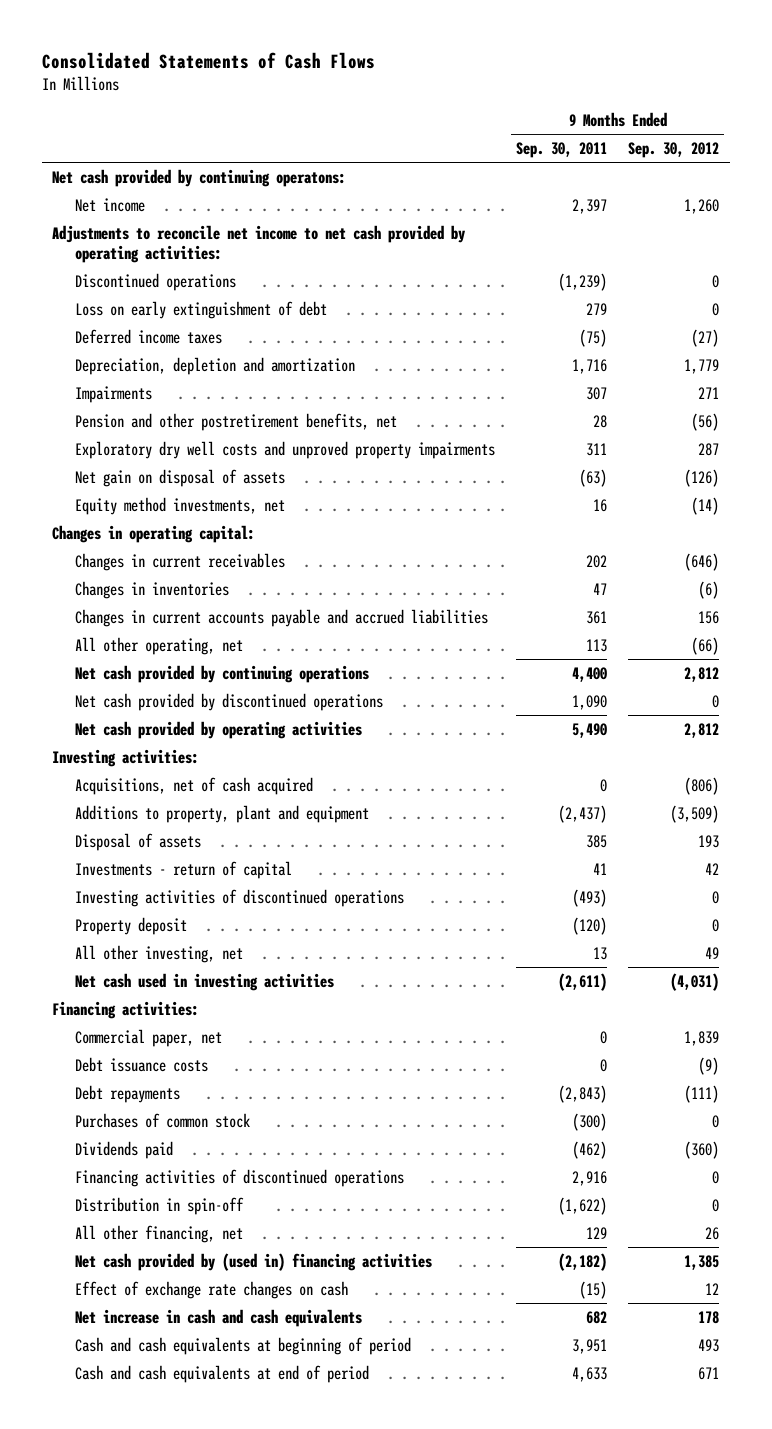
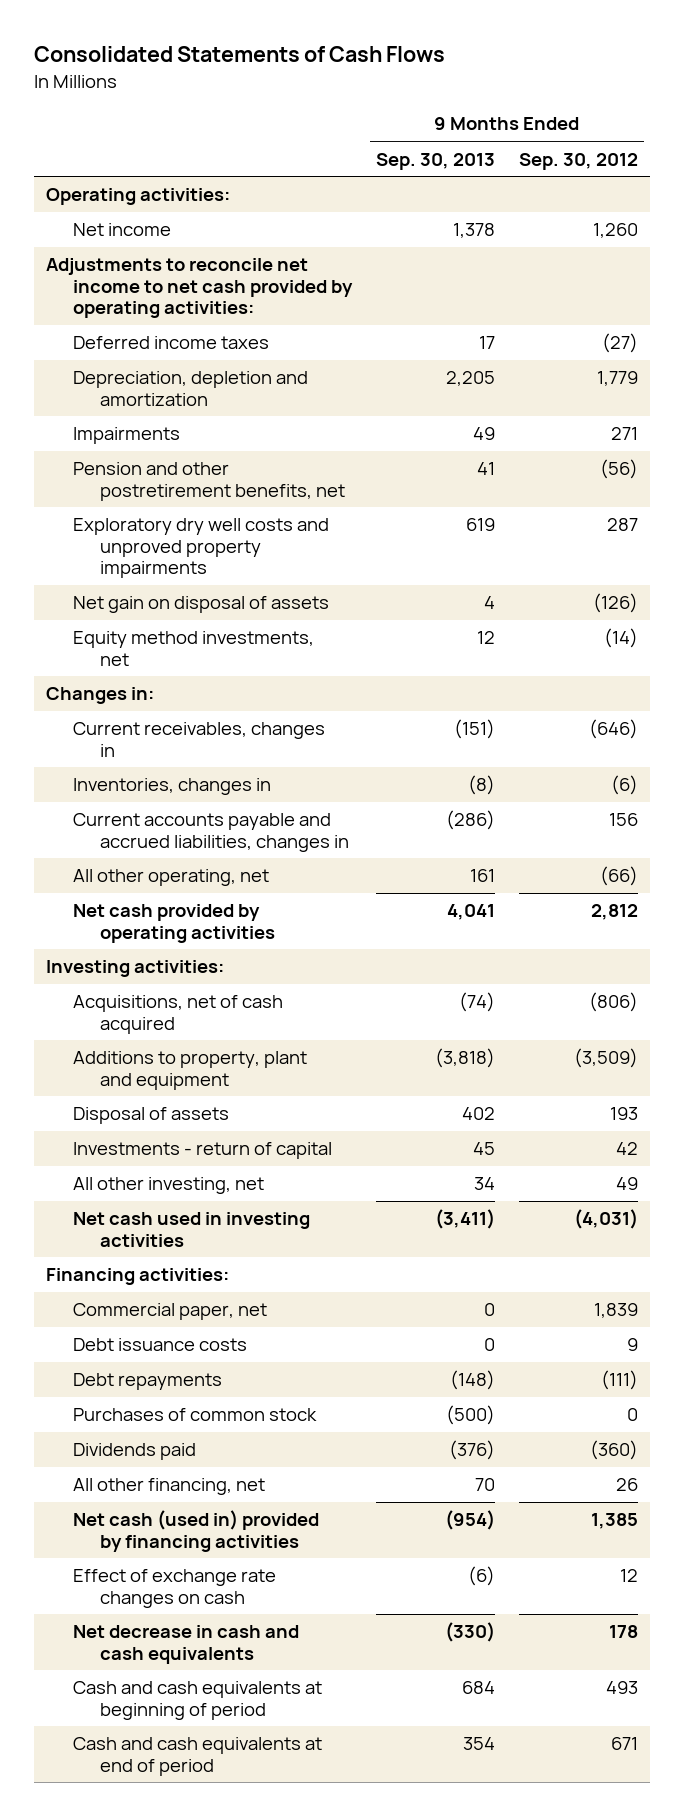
[516,141,608,158] Sep. 30, 2011 -> none
none -> [375,152,495,170] Sep. 30, 2013
[52,168,347,187] Net cash provided by continuing operatons: -> [45,188,230,206] Operating activities:
[75,272,237,291] Discontinued operations -> none
[75,300,328,319] Loss on early extinguishment of debt -> none
[52,524,256,543] Changes in operating capital: -> [45,687,154,705] Changes in:
[75,552,286,571] Changes in current receivables -> [72,722,325,757] Current receivables, changes in
[75,580,230,599] Changes in inventories -> [72,778,271,796] Inventories, changes in
[75,608,489,627] Changes in current accounts payable and accrued liabilities -> [72,813,350,852] Current accounts payable and accrued liabilities, changes in
[75,664,370,683] Net cash provided by continuing operations -> none
[75,692,384,711] Net cash provided by discontinued operations -> none
[75,888,405,907] Investing activities of discontinued operations -> none
[75,916,188,935] Property deposit -> none
[698,1056,720,1075] (9) -> [626,1338,638,1352] 9
[75,1168,405,1187] Financing activities of discontinued operations -> none
[75,1196,245,1215] Distribution in spin-off -> none
[75,1252,433,1271] Net cash provided by (used in) financing activities -> [72,1510,319,1552] Net cash (used in) provided by financing activities
[75,1308,363,1327] Net increase in cash and cash equivalents -> [72,1625,299,1664] Net decrease in cash and cash equivalents

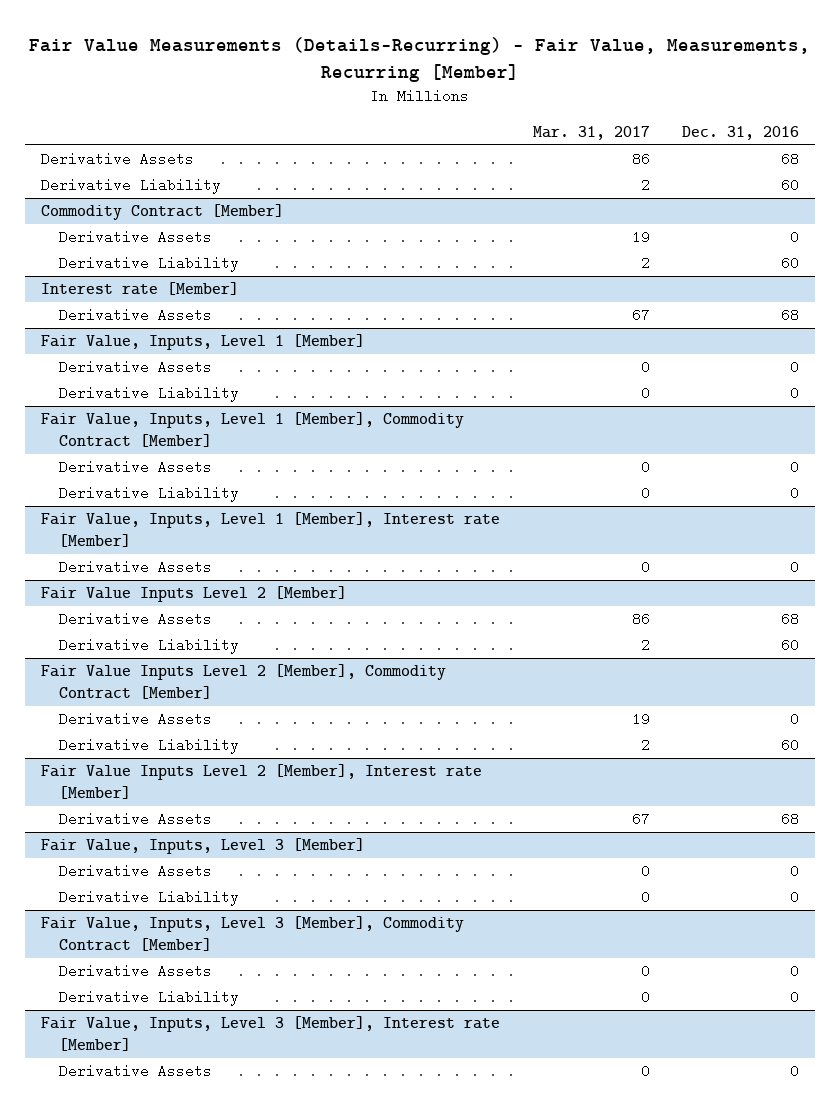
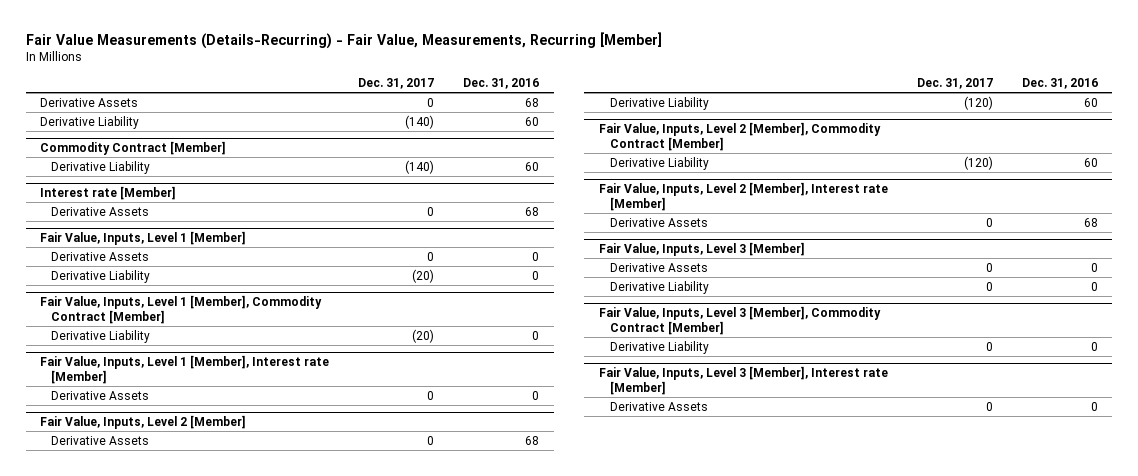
[532,125,650,140] Mar. 31, 2017 -> none
none -> [358,78,435,90] Dec. 31, 2017
[58,230,212,245] Derivative Assets -> none
[58,460,212,475] Derivative Assets -> none
[41,586,348,603] Fair Value Inputs Level 2 [Member] -> [40,415,247,430] Fair Value, Inputs, Level 2 [Member]
[58,712,212,727] Derivative Assets -> none
[41,664,447,699] Fair Value Inputs Level 2 [Member], Commodity Contract [Member] -> [598,122,881,152] Fair Value, Inputs, Level 2 [Member], Commodity Contract [Member]
[41,764,483,799] Fair Value Inputs Level 2 [Member], Interest rate [Member] -> [598,182,888,212] Fair Value, Inputs, Level 2 [Member], Interest rate [Member]
[58,964,212,979] Derivative Assets -> none

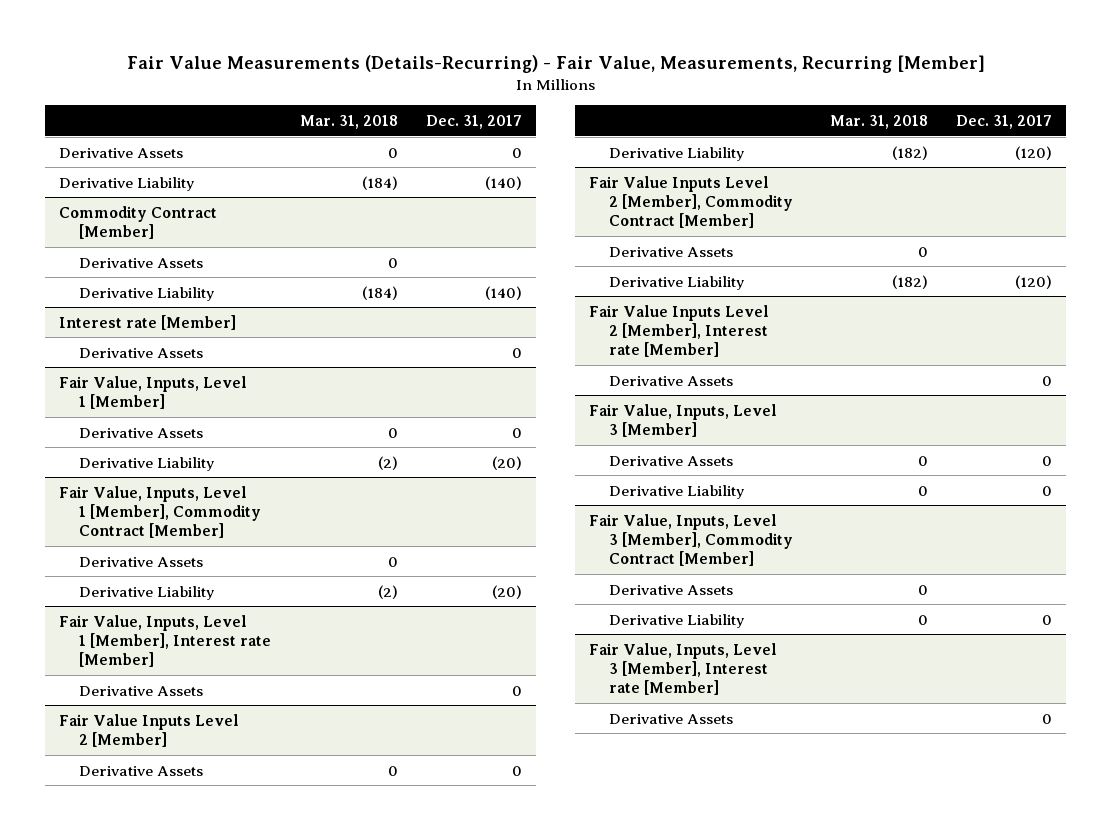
[463,78,540,90] Dec. 31, 2016 -> none
none -> [299,115,398,130] Mar. 31, 2018
none -> [79,257,204,268] Derivative Assets
none -> [79,556,204,567] Derivative Assets
[40,415,247,430] Fair Value, Inputs, Level 2 [Member] -> [59,713,240,747] Fair Value Inputs Level 2 [Member]
[598,122,881,152] Fair Value, Inputs, Level 2 [Member], Commodity Contract [Member] -> [589,175,794,228] Fair Value Inputs Level 2 [Member], Commodity Contract [Member]
none -> [609,246,734,257] Derivative Assets
[598,182,888,212] Fair Value, Inputs, Level 2 [Member], Interest rate [Member] -> [589,304,770,357] Fair Value Inputs Level 2 [Member], Interest rate [Member]
none -> [609,584,734,595] Derivative Assets

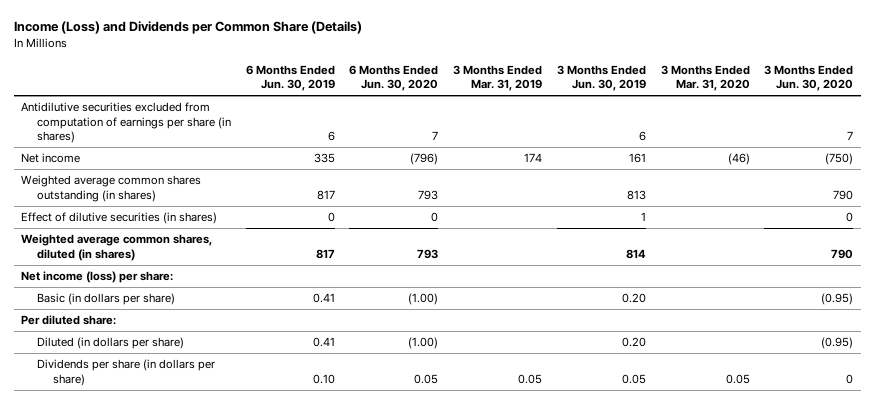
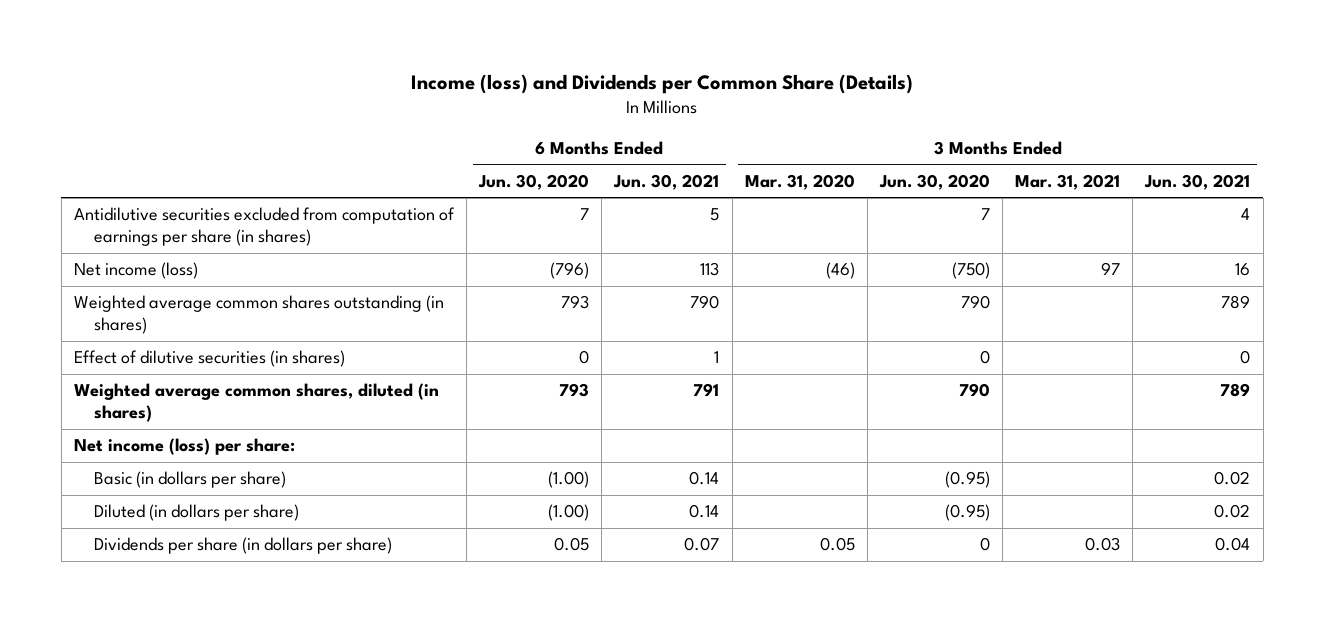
[13,21,362,35] Income (Loss) and Dividends per Common Share (Details) -> [411,74,914,95] Income (loss) and Dividends per Common Share (Details)
[245,64,335,91] 6 Months Ended Jun. 30, 2019 -> none
[453,64,543,91] 3 Months Ended Mar. 31, 2019 -> none
[556,64,646,91] 3 Months Ended Jun. 30, 2019 -> none
none -> [613,173,720,190] Jun. 30, 2021
none -> [1015,173,1121,190] Mar. 31, 2021
none -> [1144,173,1251,190] Jun. 30, 2021
[20,153,80,164] Net income -> [73,262,198,280] Net income (loss)
[20,315,116,326] Per diluted share: -> none

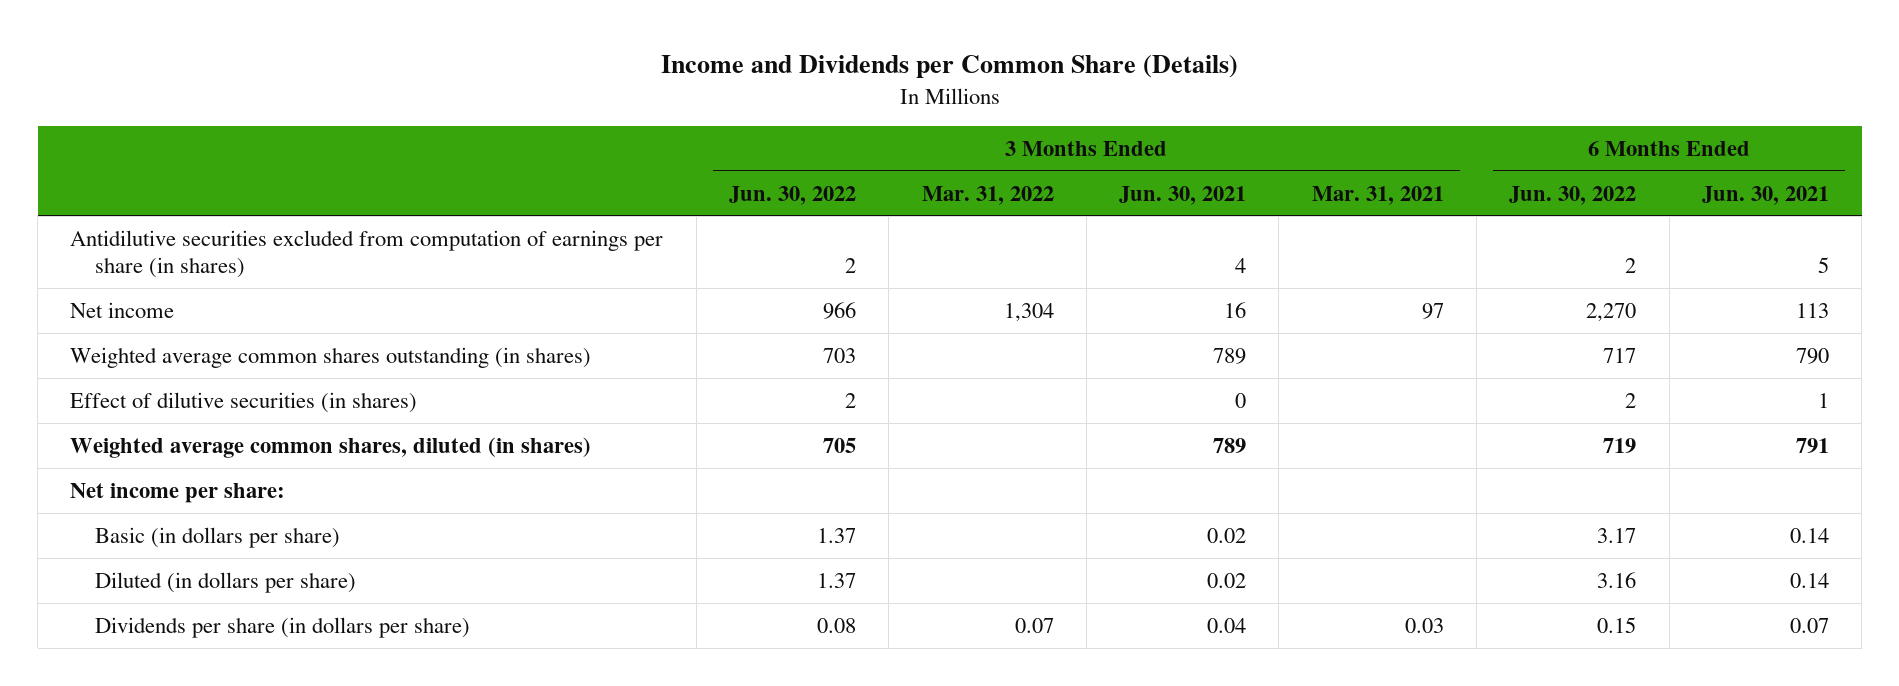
[411,74,914,95] Income (loss) and Dividends per Common Share (Details) -> [660,54,1238,78] Income and Dividends per Common Share (Details)
[478,173,590,190] Jun. 30, 2020 -> none
[744,173,855,190] Mar. 31, 2020 -> none
[878,173,990,190] Jun. 30, 2020 -> none
none -> [729,185,857,205] Jun. 30, 2022
none -> [921,185,1054,205] Mar. 31, 2022
none -> [1509,185,1637,205] Jun. 30, 2022
[73,262,198,280] Net income (loss) -> [70,301,175,318] Net income
[73,438,295,456] Net income (loss) per share: -> [70,482,286,503] Net income per share:

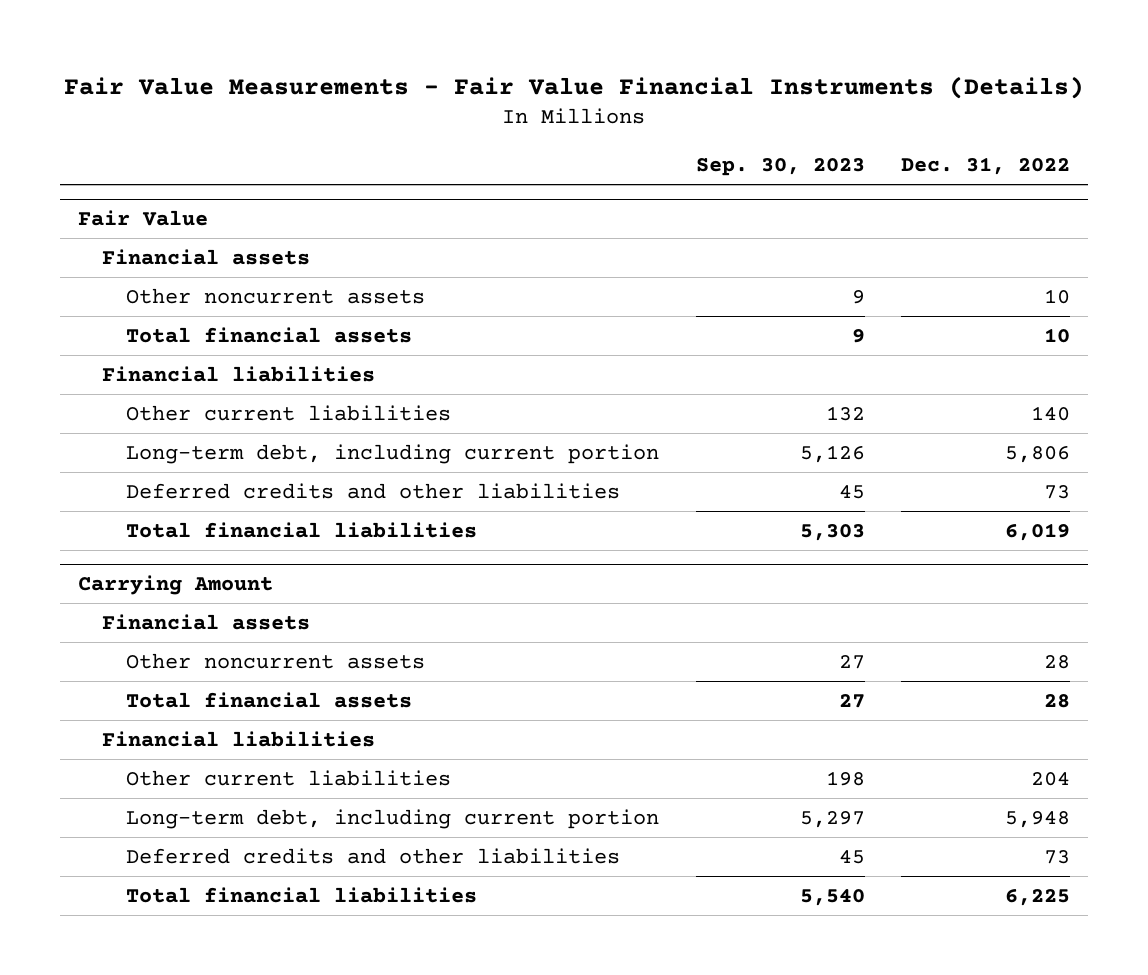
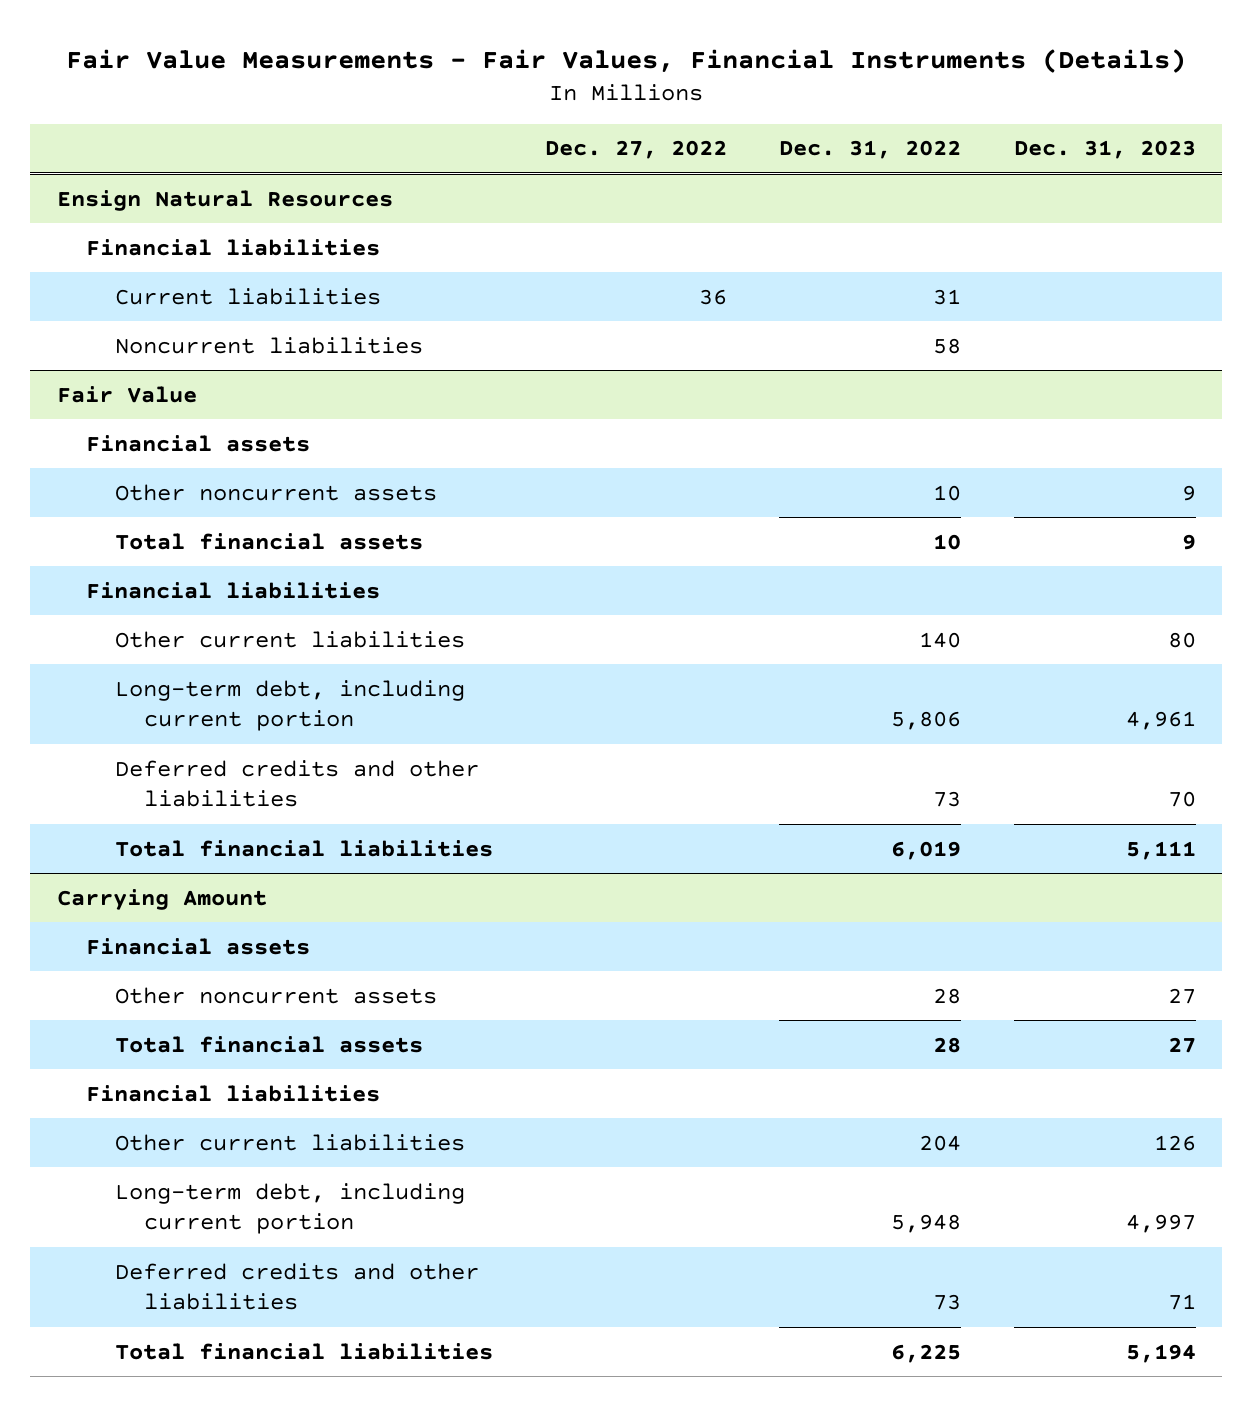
[64,75,1085,99] Fair Value Measurements - Fair Value Financial Instruments (Details) -> [66,48,1187,73] Fair Value Measurements - Fair Values, Financial Instruments (Details)
[695,157,865,176] Sep. 30, 2023 -> none
none -> [545,140,728,160] Dec. 27, 2022
none -> [1013,140,1196,160] Dec. 31, 2023
none -> [56,189,393,211] Ensign Natural Resources
none -> [85,238,380,256] Financial liabilities
none -> [115,287,382,305] Current liabilities
none -> [115,336,424,354] Noncurrent liabilities

